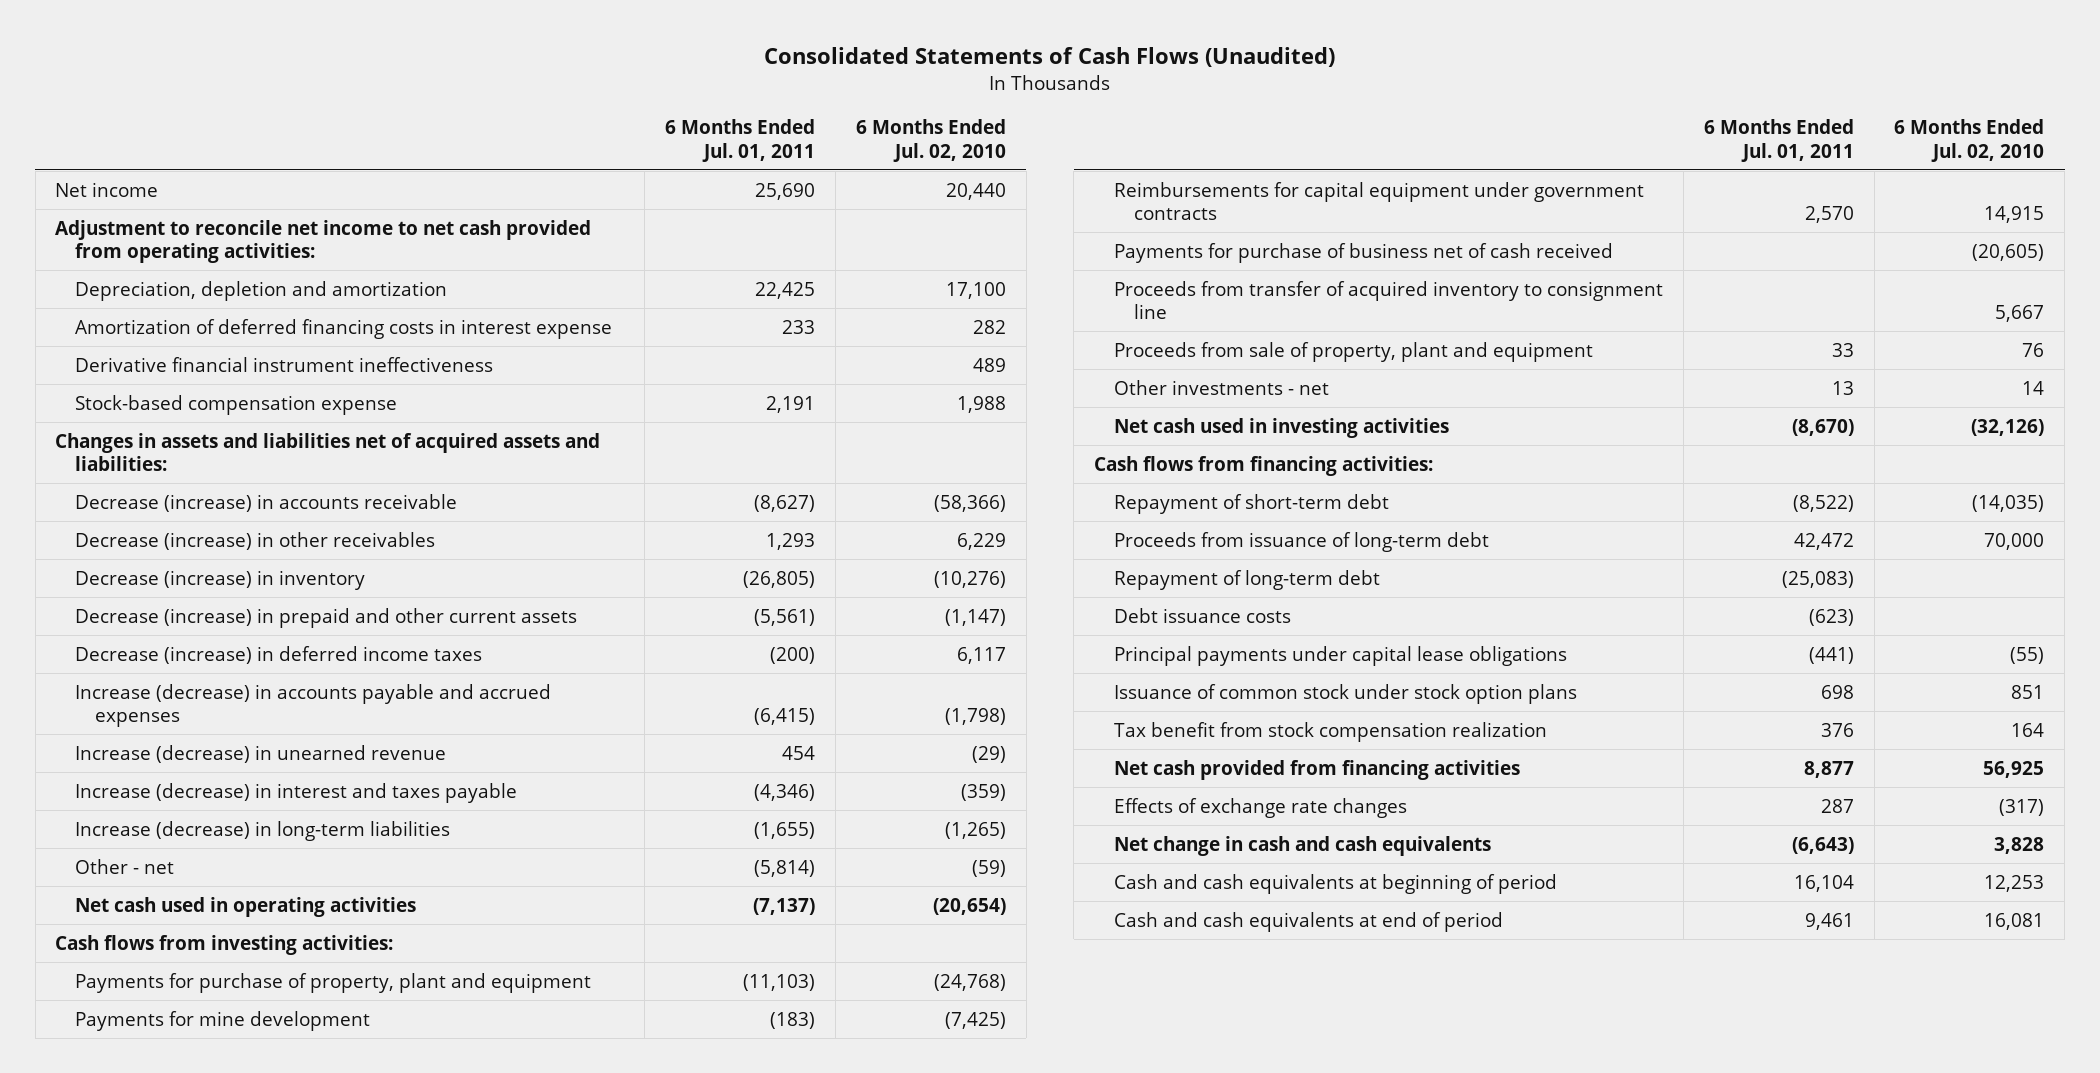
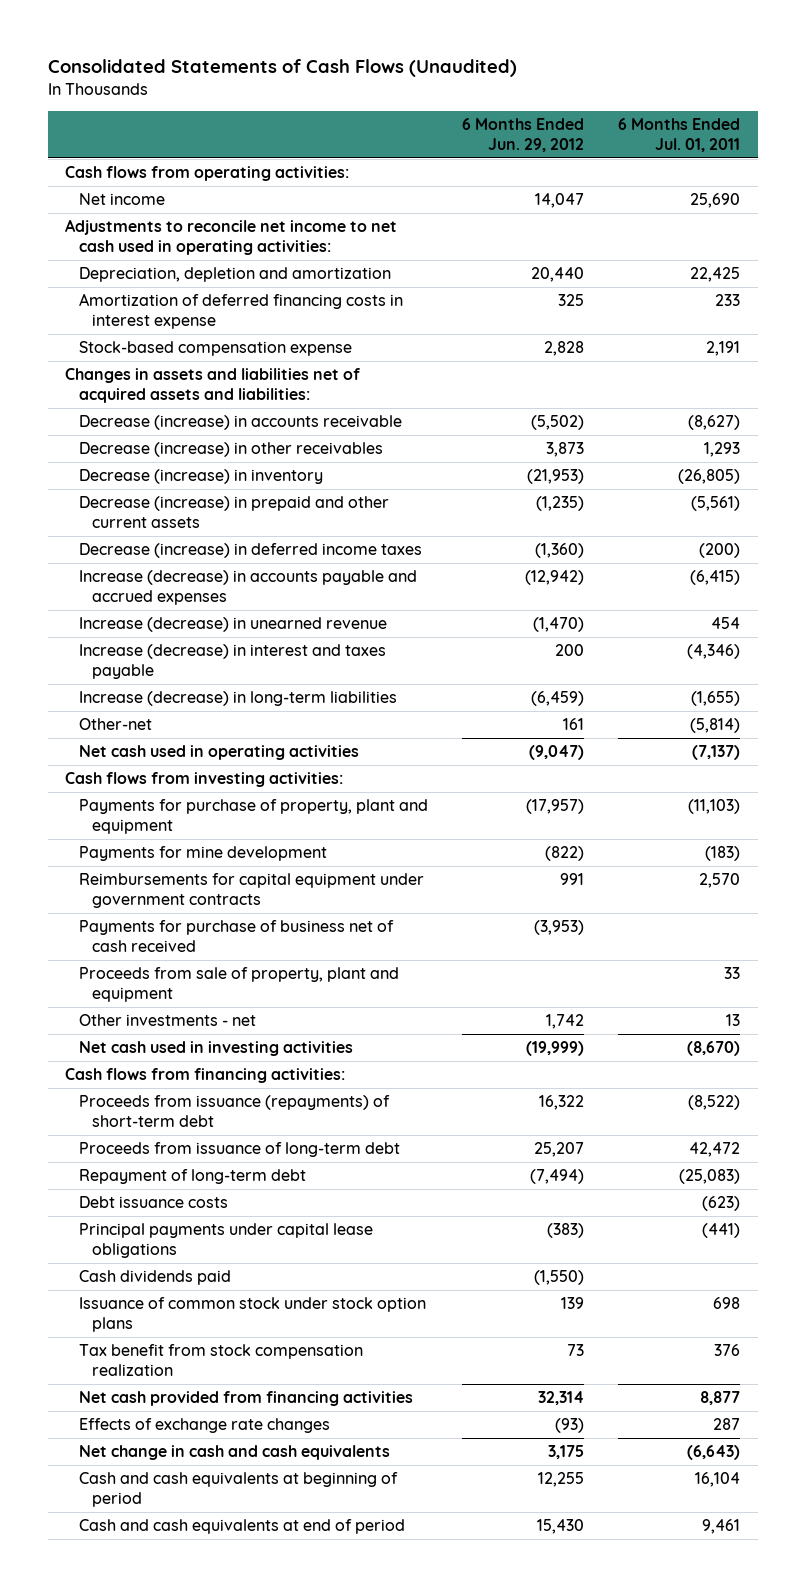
[855,119,1006,162] 6 Months Ended Jul. 02, 2010 -> none
none -> [462,118,585,152] 6 Months Ended Jun. 29, 2012
none -> [65,166,350,182] Cash flows from operating activities:
[55,219,592,263] Adjustment to reconcile net income to net cash provided from operating activities: -> [65,219,398,255] Adjustments to reconcile net income to net cash used in operating activities:
[75,356,494,372] Derivative financial instrument ineffectiveness -> none
[75,858,175,874] Other - net -> [78,718,152,731] Other-net
[1113,280,1663,319] Proceeds from transfer of acquired inventory to consignment line -> none
[1113,493,1389,514] Repayment of short-term debt -> [78,1095,390,1127] Proceeds from issuance (repayments) of short-term debt
none -> [78,1270,231,1286] Cash dividends paid

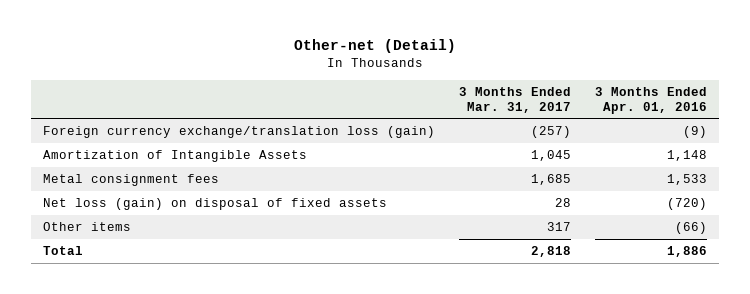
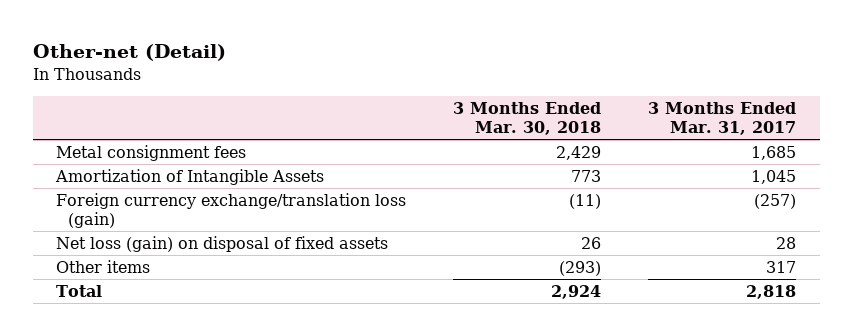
[594,86,707,114] 3 Months Ended Apr. 01, 2016 -> none
none -> [453,101,602,135] 3 Months Ended Mar. 30, 2018
[42,149,307,162] Amortization of Intangible Assets -> [55,168,325,185] Amortization of Intangible Assets
[42,125,435,138] Foreign currency exchange/translation loss (gain) -> [56,192,407,229] Foreign currency exchange/translation loss (gain)

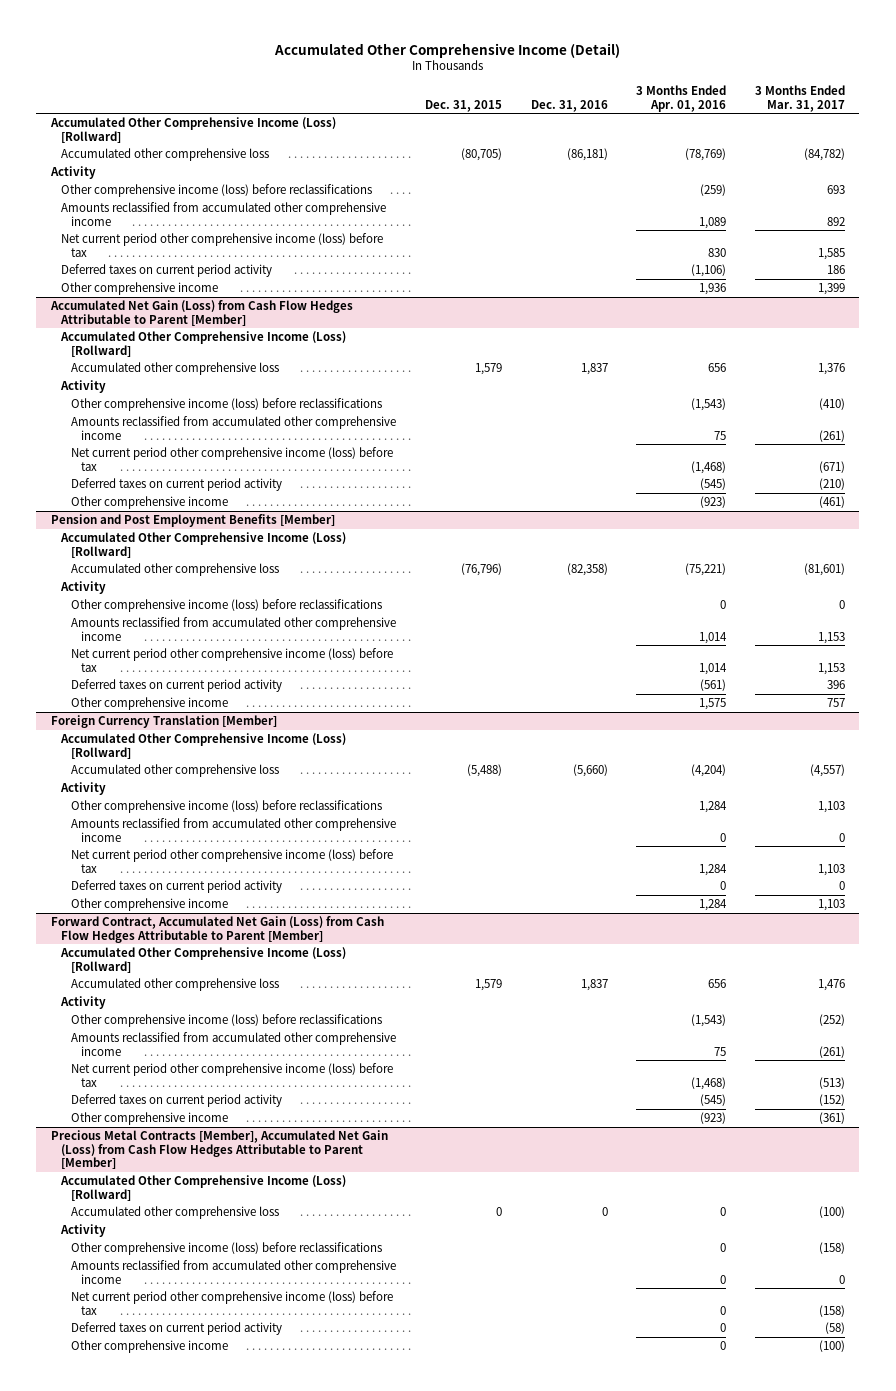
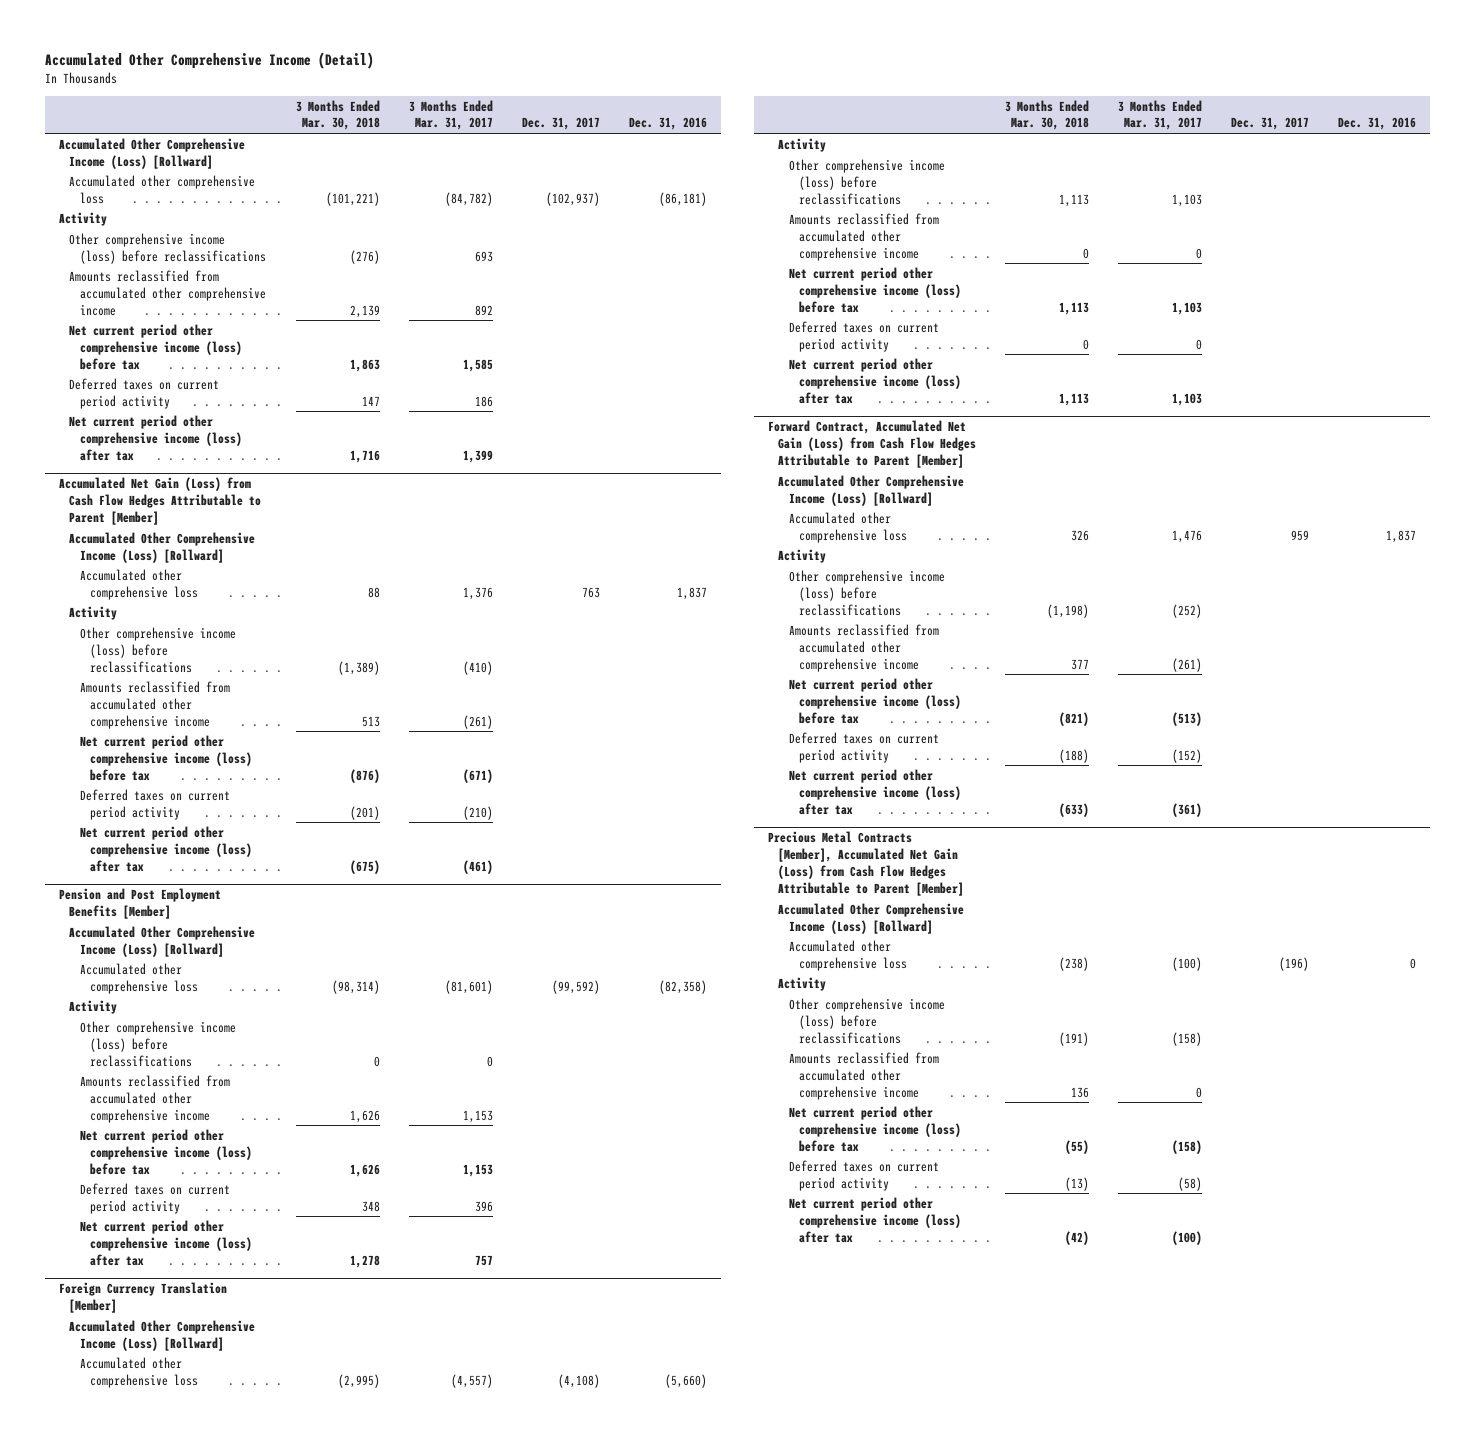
[424,99,502,112] Dec. 31, 2015 -> none
[636,85,727,112] 3 Months Ended Apr. 01, 2016 -> none
none -> [296,99,381,131] 3 Months Ended Mar. 30, 2018
none -> [521,117,600,131] Dec. 31, 2017
[60,282,218,296] Other comprehensive income -> [69,414,242,461] Net current period other comprehensive income (loss) after tax
[71,496,229,510] Other comprehensive income -> [79,825,252,872] Net current period other comprehensive income (loss) after tax
[71,697,229,711] Other comprehensive income -> [79,1219,252,1266] Net current period other comprehensive income (loss) after tax
[71,898,229,912] Other comprehensive income -> [788,357,962,404] Net current period other comprehensive income (loss) after tax
[71,1112,229,1126] Other comprehensive income -> [788,768,962,815] Net current period other comprehensive income (loss) after tax
[71,1340,229,1354] Other comprehensive income -> [788,1196,962,1243] Net current period other comprehensive income (loss) after tax

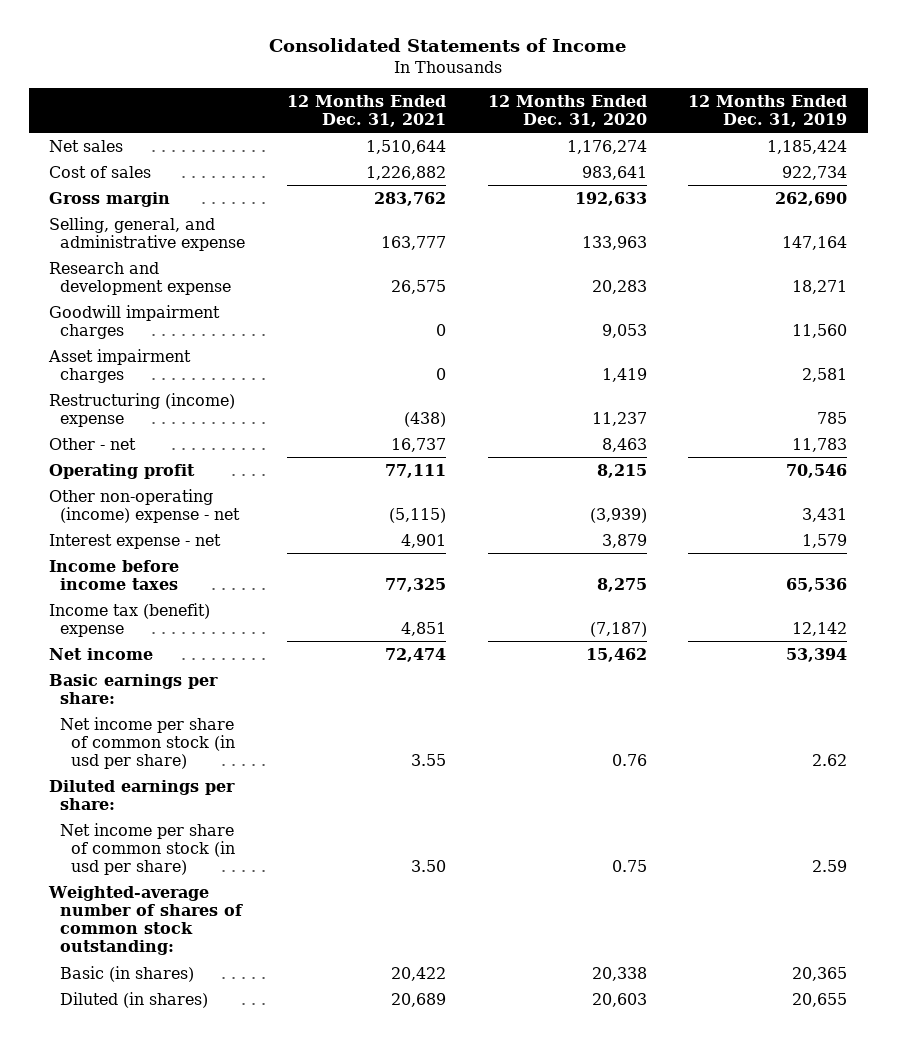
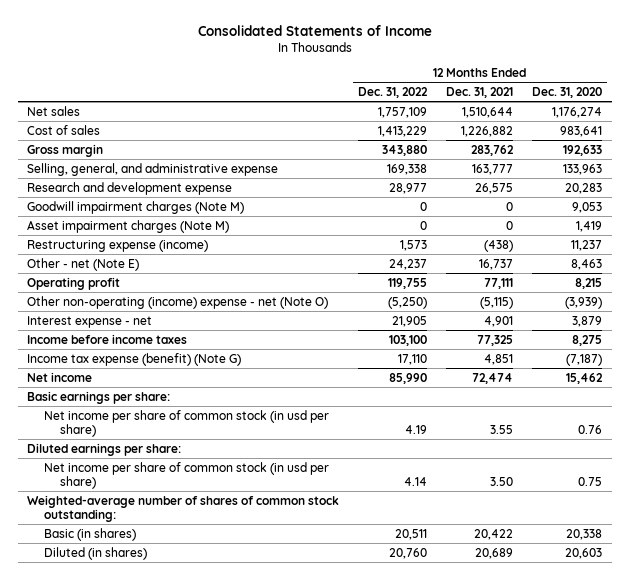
[688,94,848,127] 12 Months Ended Dec. 31, 2019 -> none
none -> [358,87,429,99] Dec. 31, 2022
[49,304,221,339] Goodwill impairment charges -> [27,200,245,214] Goodwill impairment charges (Note M)
[48,348,192,383] Asset impairment charges -> [27,219,230,233] Asset impairment charges (Note M)
[49,392,236,427] Restructuring (income) expense -> [27,239,209,252] Restructuring expense (income)
[49,437,137,450] Other - net -> [27,257,140,271] Other - net (Note E)
[49,488,241,523] Other non-operating (income) expense - net -> [27,295,329,309] Other non-operating (income) expense - net (Note O)
[49,602,211,637] Income tax (benefit) expense -> [27,352,242,366] Income tax expense (benefit) (Note G)

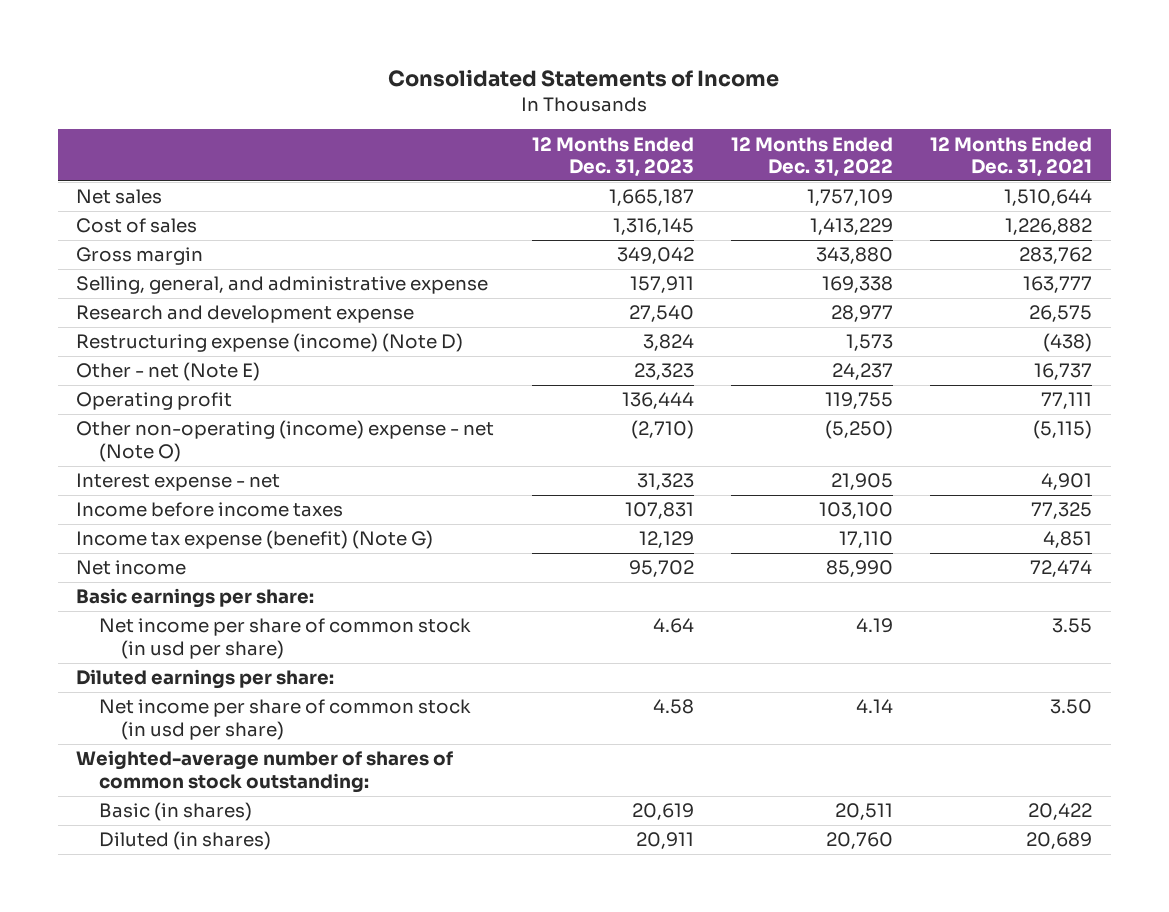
[532,87,603,99] Dec. 31, 2020 -> none
none -> [531,136,694,177] 12 Months Ended Dec. 31, 2023
[27,200,245,214] Goodwill impairment charges (Note M) -> none
[27,219,230,233] Asset impairment charges (Note M) -> none
[27,239,209,252] Restructuring expense (income) -> [76,333,464,353] Restructuring expense (income) (Note D)

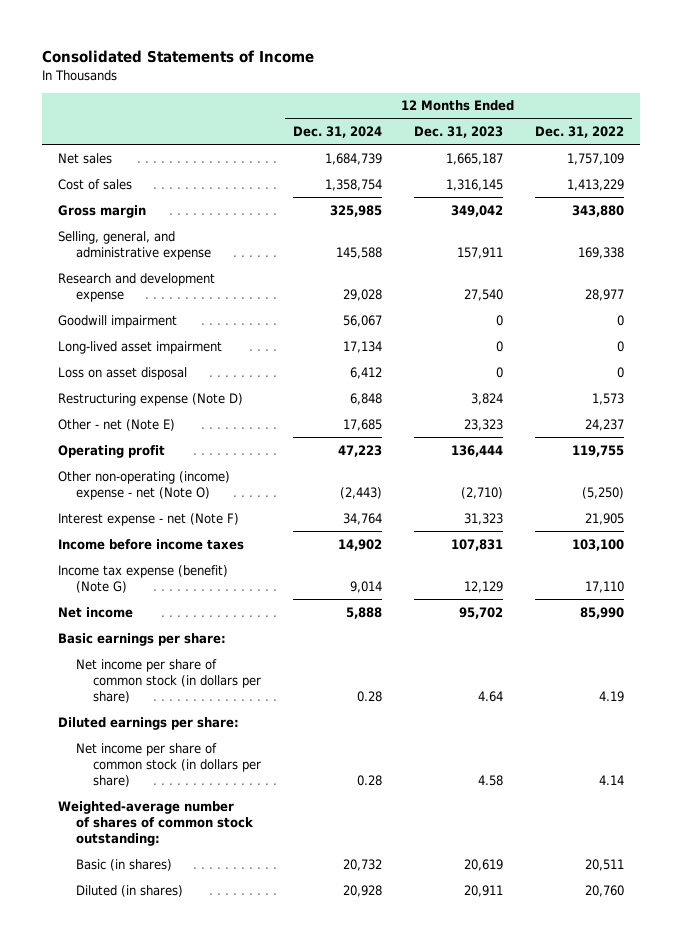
[930,136,1093,177] 12 Months Ended Dec. 31, 2021 -> none
none -> [293,126,383,139] Dec. 31, 2024
none -> [58,314,178,328] Goodwill impairment
none -> [58,340,223,354] Long-lived asset impairment
none -> [58,366,188,380] Loss on asset disposal
[76,333,464,353] Restructuring expense (income) (Note D) -> [58,392,244,406] Restructuring expense (Note D)
[76,473,281,492] Interest expense - net -> [58,512,240,526] Interest expense - net (Note F)
[98,618,471,659] Net income per share of common stock (in usd per share) -> [75,658,262,703] Net income per share of common stock (in dollars per share)
[98,699,471,740] Net income per share of common stock (in usd per share) -> [75,742,262,787] Net income per share of common stock (in dollars per share)

